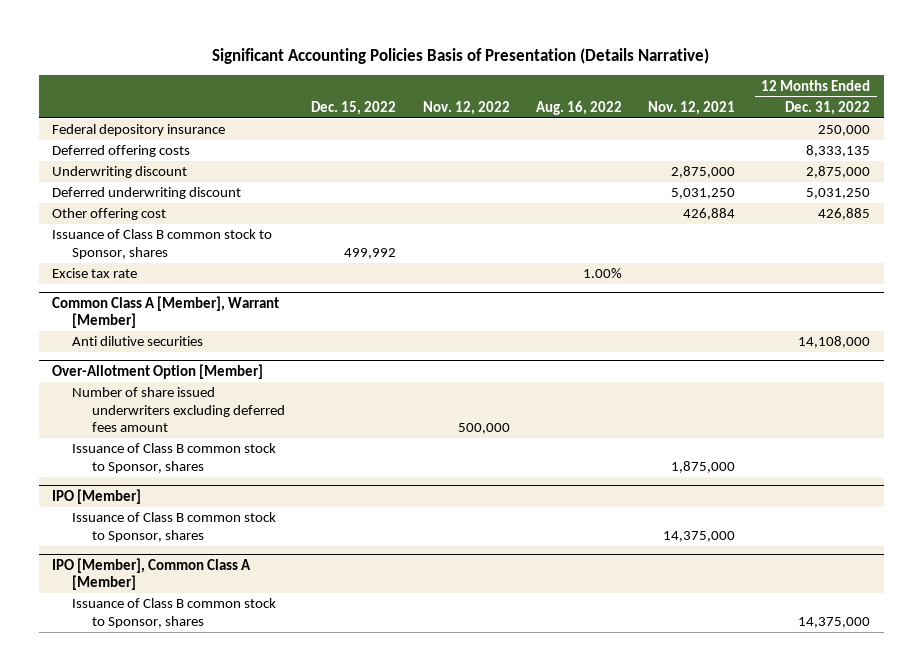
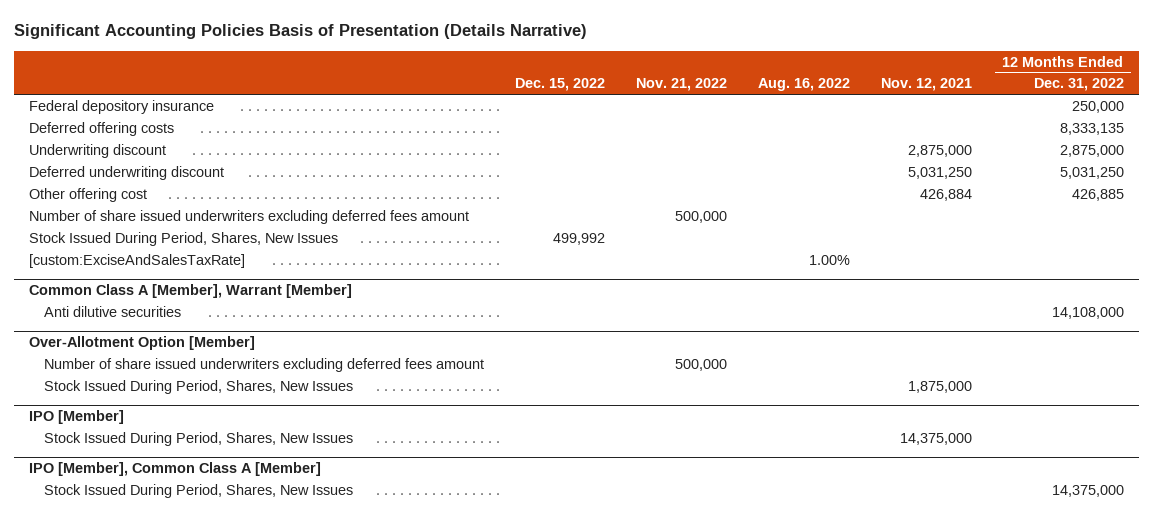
[422,100,510,115] Nov. 12, 2022 -> none
none -> [635,78,727,92] Nov. 21, 2022
[51,268,137,279] Excise tax rate -> none
none -> [29,209,470,224] Number of share issued underwriters excluding deferred fees amount
[51,229,272,259] Issuance of Class B common stock to Sponsor, shares -> [29,231,339,246] Stock Issued During Period, Shares, New Issues
none -> [29,253,246,268] [custom:ExciseAndSalesTaxRate]
[72,443,277,473] Issuance of Class B common stock to Sponsor, shares -> [44,379,354,394] Stock Issued During Period, Shares, New Issues
[72,512,277,542] Issuance of Class B common stock to Sponsor, shares -> [44,431,354,446] Stock Issued During Period, Shares, New Issues
[72,598,277,628] Issuance of Class B common stock to Sponsor, shares -> [44,483,354,498] Stock Issued During Period, Shares, New Issues

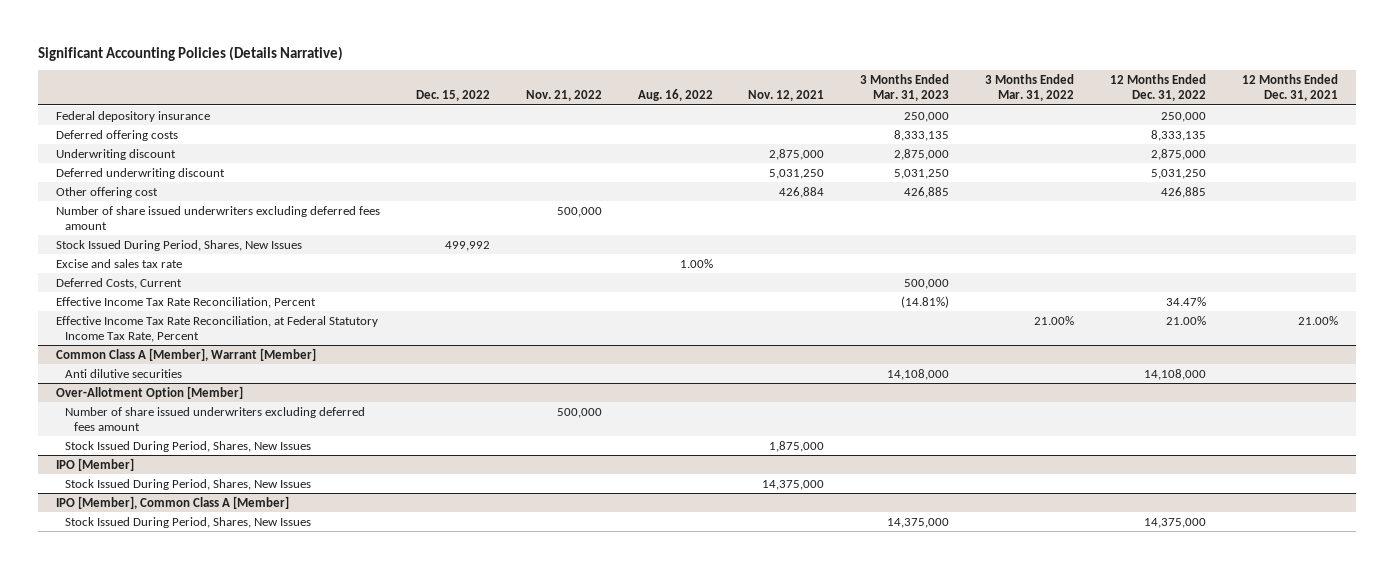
[13,24,587,40] Significant Accounting Policies Basis of Presentation (Details Narrative) -> [38,45,344,61] Significant Accounting Policies (Details Narrative)
none -> [860,74,950,102] 3 Months Ended Mar. 31, 2023
none -> [985,74,1075,102] 3 Months Ended Mar. 31, 2022
none -> [1241,74,1338,102] 12 Months Ended Dec. 31, 2021
[29,253,246,268] [custom:ExciseAndSalesTaxRate] -> [56,258,183,268] Excise and sales tax rate
none -> [56,277,183,289] Deferred Costs, Current
none -> [56,296,317,308] Effective Income Tax Rate Reconciliation, Percent
none -> [56,315,379,342] Effective Income Tax Rate Reconciliation, at Federal Statutory Income Tax Rate, Percent

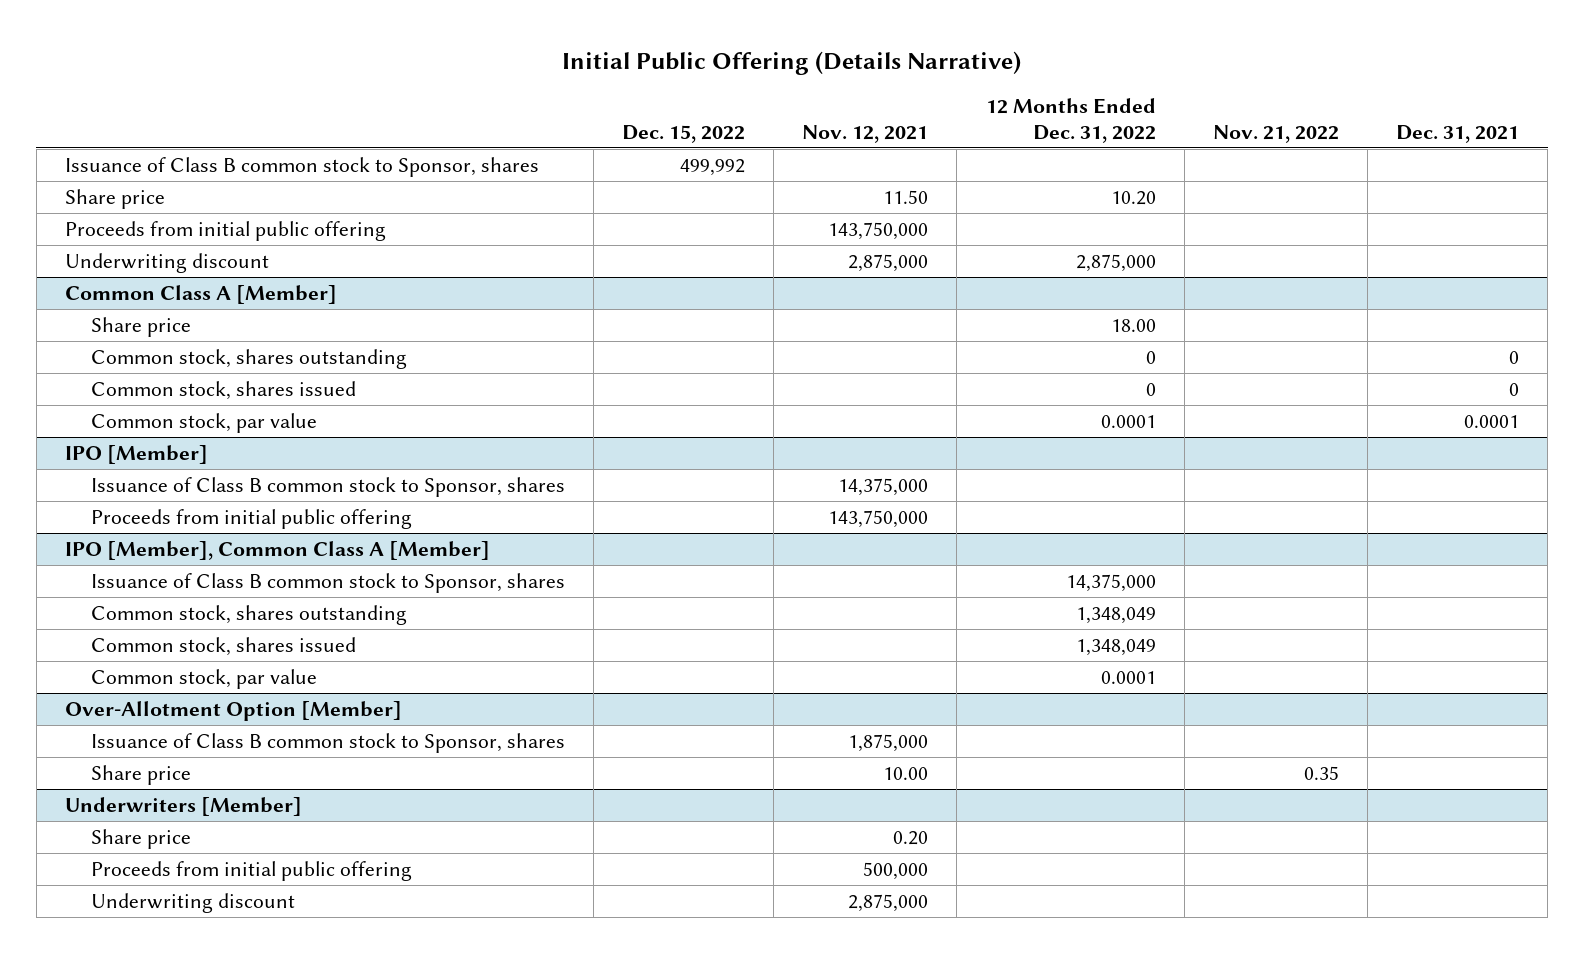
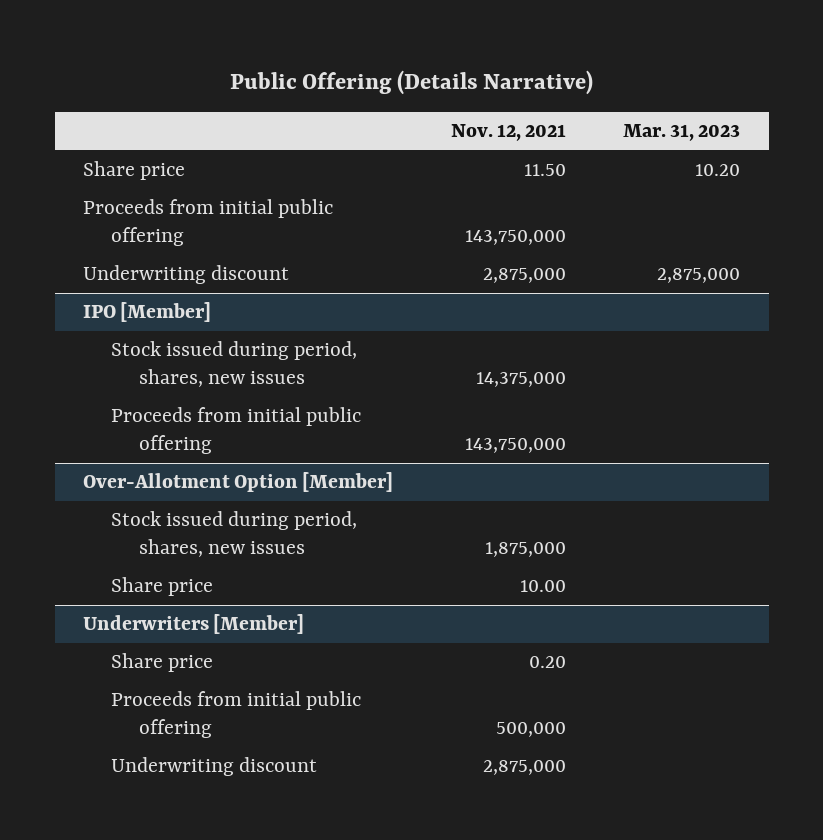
[562,51,1022,76] Initial Public Offering (Details Narrative) -> [229,70,593,96] Public Offering (Details Narrative)
[621,124,745,143] Dec. 15, 2022 -> none
[985,98,1156,143] 12 Months Ended Dec. 31, 2022 -> none
[1212,124,1339,143] Nov. 21, 2022 -> none
[1396,124,1520,143] Dec. 31, 2021 -> none
none -> [623,124,741,142] Mar. 31, 2023
[64,156,539,177] Issuance of Class B common stock to Sponsor, shares -> none
[64,284,337,304] Common Class A [Member] -> none
[90,316,191,337] Share price -> none
[90,348,407,369] Common stock, shares outstanding -> none
[90,380,356,400] Common stock, shares issued -> none
[90,412,317,433] Common stock, par value -> none
[90,476,565,497] Issuance of Class B common stock to Sponsor, shares -> [111,341,358,388] Stock issued during period, shares, new issues
[64,540,490,560] IPO [Member], Common Class A [Member] -> none
[90,572,565,593] Issuance of Class B common stock to Sponsor, shares -> none
[90,604,407,625] Common stock, shares outstanding -> none
[90,636,356,656] Common stock, shares issued -> none
[90,668,317,689] Common stock, par value -> none
[90,732,565,753] Issuance of Class B common stock to Sponsor, shares -> [111,511,358,558] Stock issued during period, shares, new issues

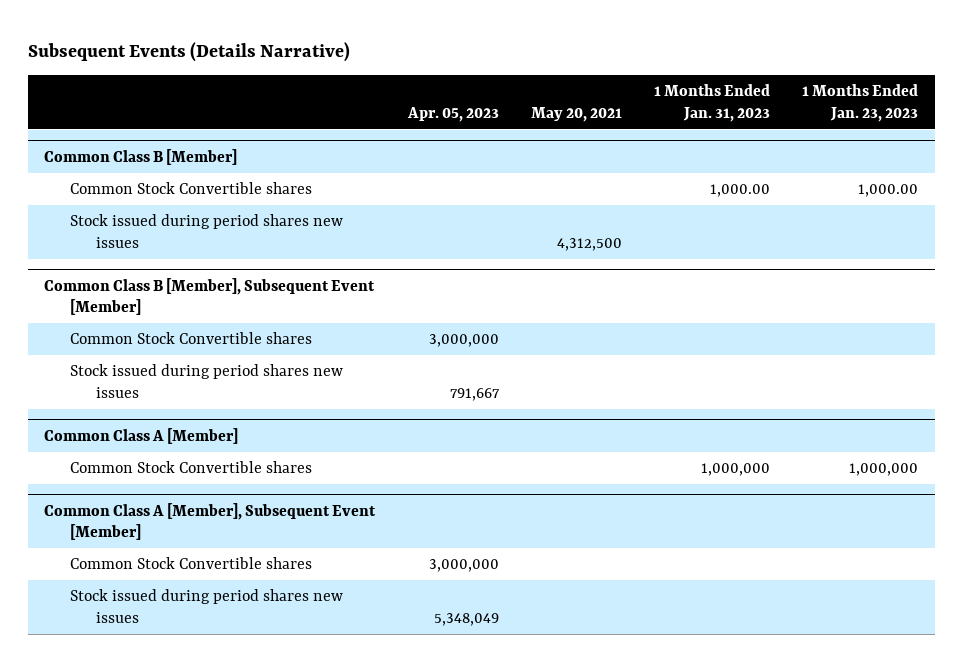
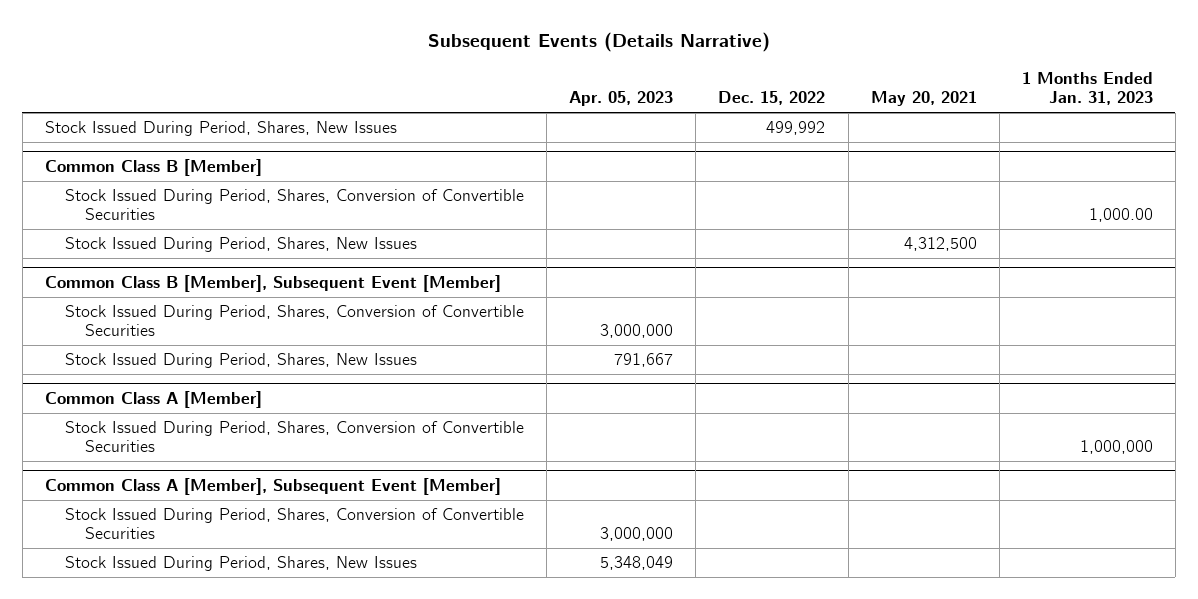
[802,84,919,122] 1 Months Ended Jan. 23, 2023 -> none
none -> [718,91,826,106] Dec. 15, 2022
none -> [44,121,397,137] Stock Issued During Period, Shares, New Issues
[70,182,313,195] Common Stock Convertible shares -> [65,189,525,221] Stock Issued During Period, Shares, Conversion of Convertible Securities
[70,214,344,248] Stock issued during period shares new issues -> [65,237,418,253] Stock Issued During Period, Shares, New Issues
[70,332,313,345] Common Stock Convertible shares -> [65,305,525,337] Stock Issued During Period, Shares, Conversion of Convertible Securities
[70,364,344,398] Stock issued during period shares new issues -> [65,353,418,369] Stock Issued During Period, Shares, New Issues
[70,461,313,474] Common Stock Convertible shares -> [65,421,525,453] Stock Issued During Period, Shares, Conversion of Convertible Securities
[70,557,313,570] Common Stock Convertible shares -> [65,508,525,540] Stock Issued During Period, Shares, Conversion of Convertible Securities
[70,589,344,623] Stock issued during period shares new issues -> [65,556,418,572] Stock Issued During Period, Shares, New Issues

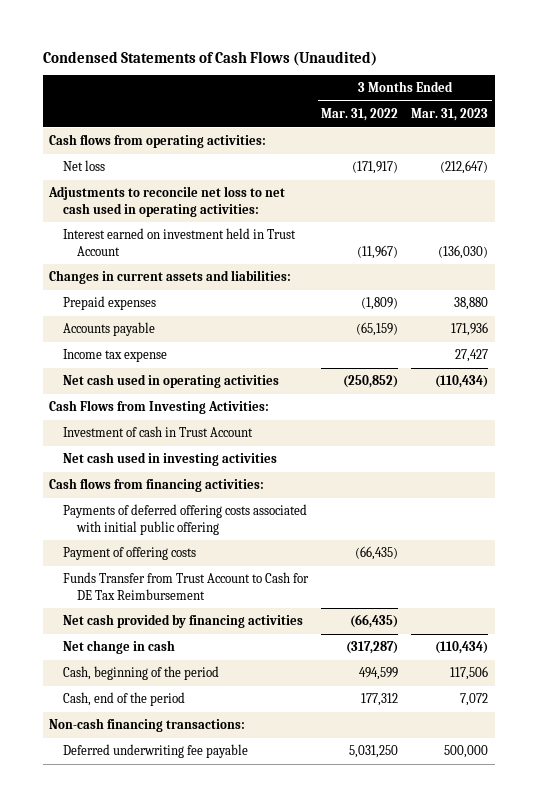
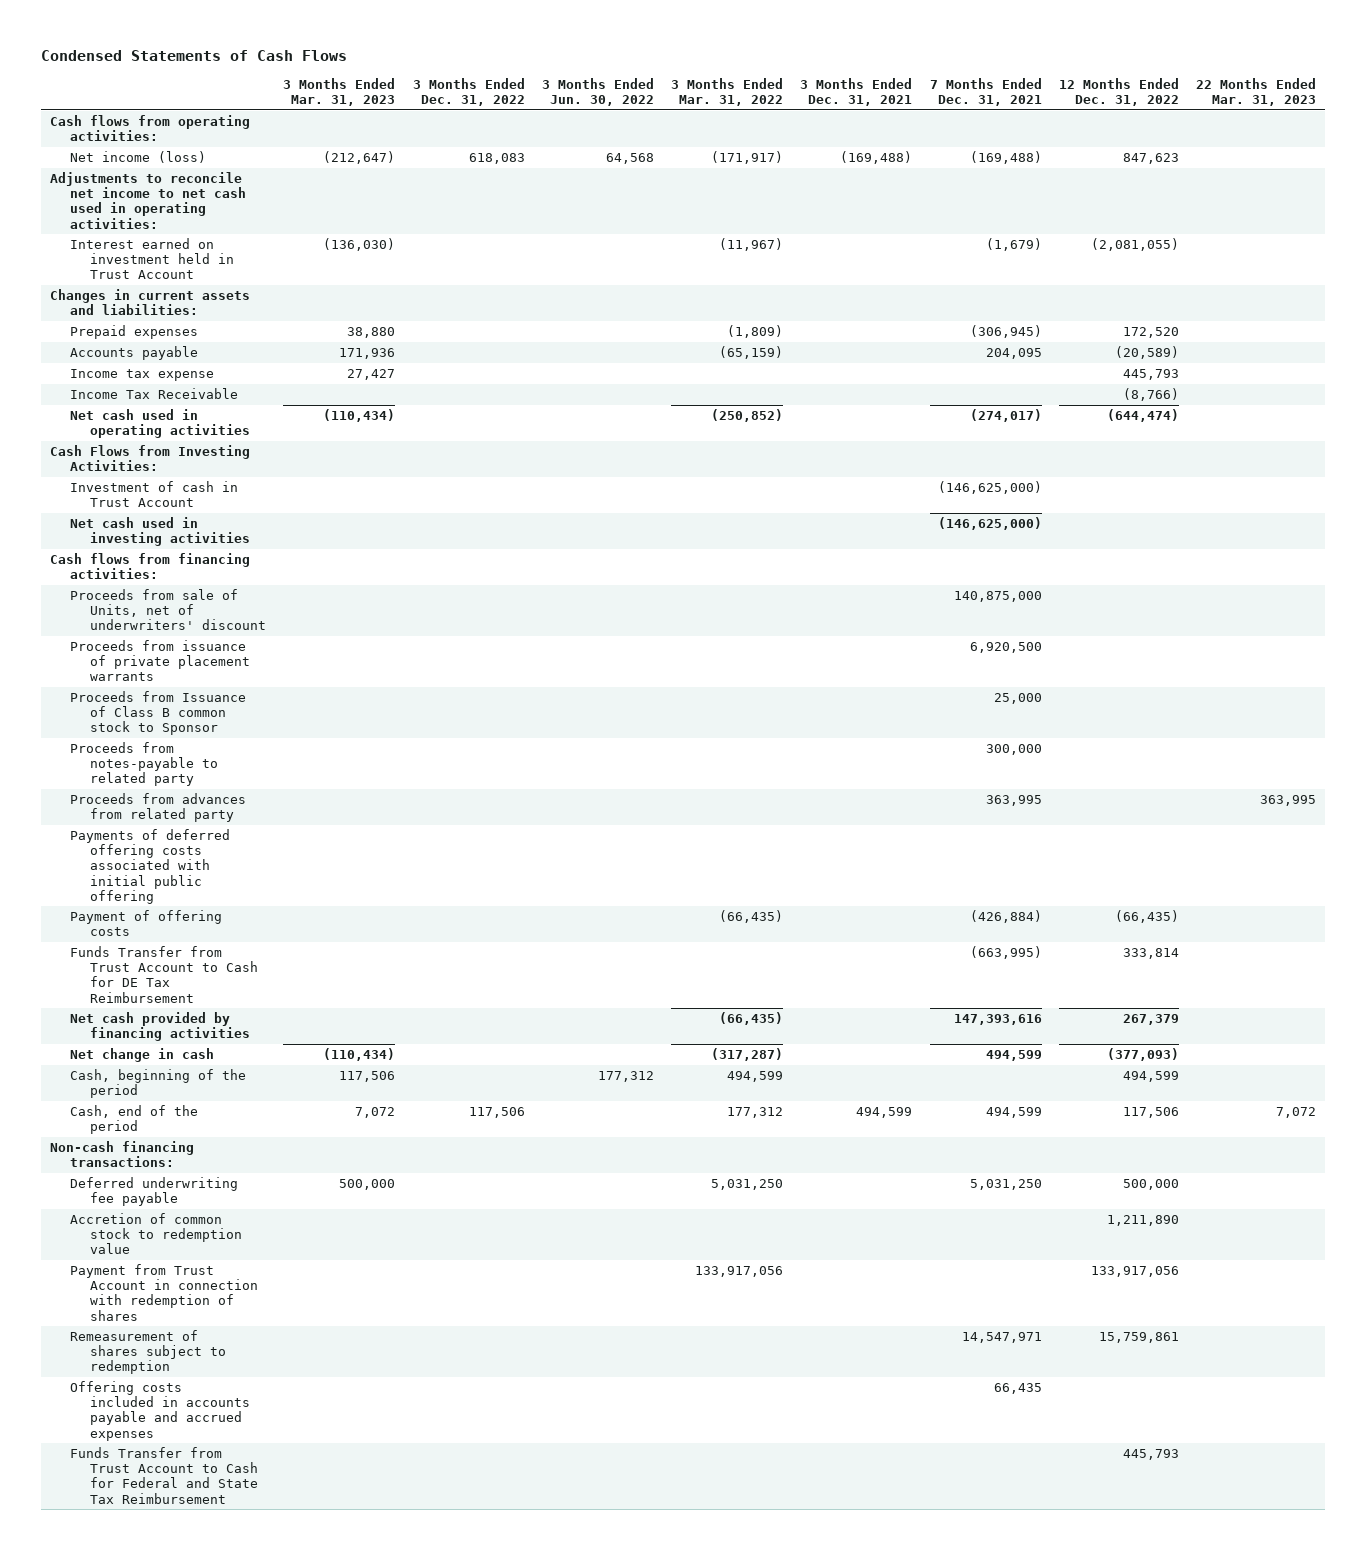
[42,50,377,66] Condensed Statements of Cash Flows (Unaudited) -> [41,50,348,62] Condensed Statements of Cash Flows
none -> [412,78,525,107] 3 Months Ended Dec. 31, 2022
none -> [541,78,654,107] 3 Months Ended Jun. 30, 2022
none -> [800,78,913,107] 3 Months Ended Dec. 31, 2021
none -> [929,78,1042,107] 7 Months Ended Dec. 31, 2021
none -> [1058,78,1179,107] 12 Months Ended Dec. 31, 2022
none -> [1196,78,1317,107] 22 Months Ended Mar. 31, 2023
[63,160,106,172] Net loss -> [69,151,206,164] Net income (loss)
[48,186,286,217] Adjustments to reconcile net loss to net cash used in operating activities: -> [49,172,246,229] Adjustments to reconcile net income to net cash used in operating activities:
none -> [69,388,238,400] Income Tax Receivable
none -> [69,589,267,631] Proceeds from sale of Units, net of underwriters' discount
none -> [69,640,251,682] Proceeds from issuance of private placement warrants
none -> [69,691,246,736] Proceeds from Issuance of Class B common stock to Sponsor
none -> [69,742,219,787] Proceeds from notes-payable to related party
none -> [69,793,246,823] Proceeds from advances from related party
none -> [69,1213,243,1255] Accretion of common stock to redemption value
none -> [69,1264,259,1321] Payment from Trust Account in connection with redemption of shares
none -> [69,1330,227,1375] Remeasurement of shares subject to redemption
none -> [69,1381,251,1441] Offering costs included in accounts payable and accrued expenses
none -> [69,1447,259,1504] Funds Transfer from Trust Account to Cash for Federal and State Tax Reimbursement

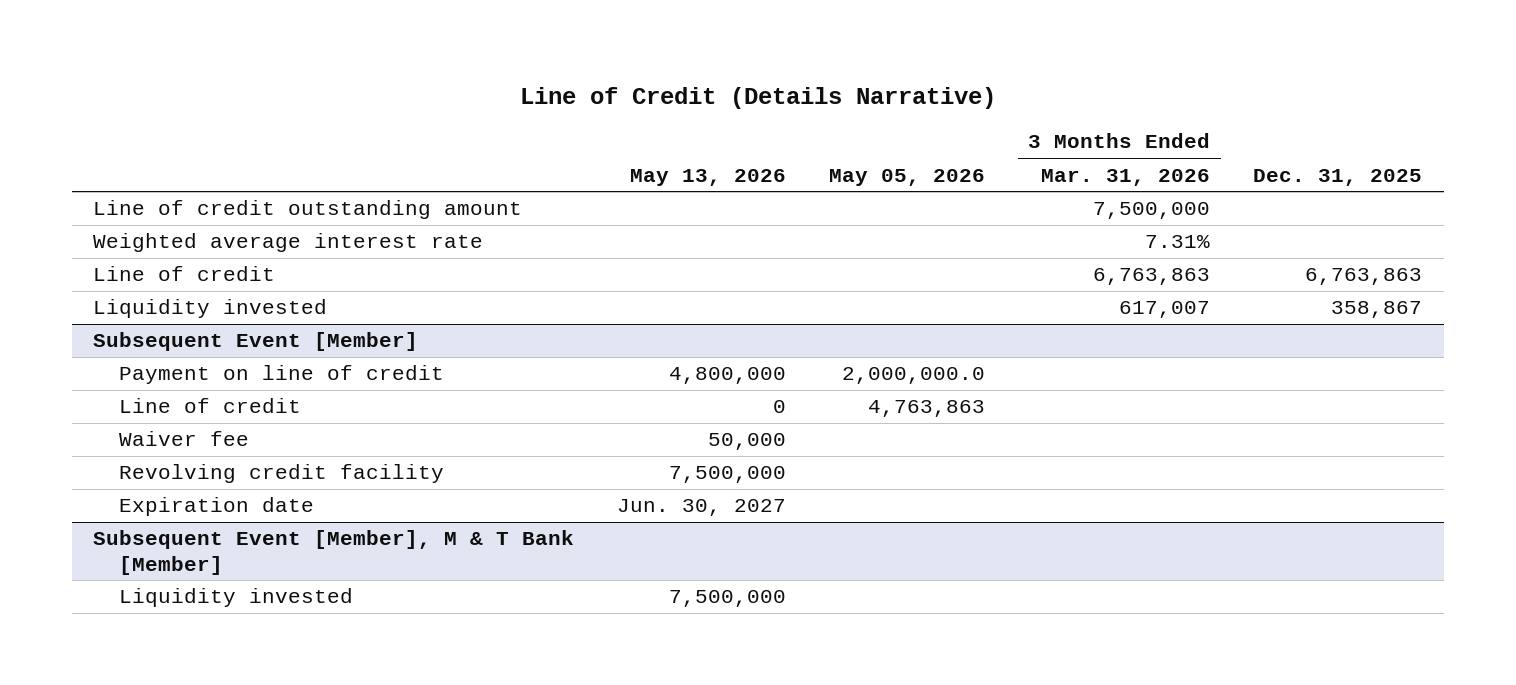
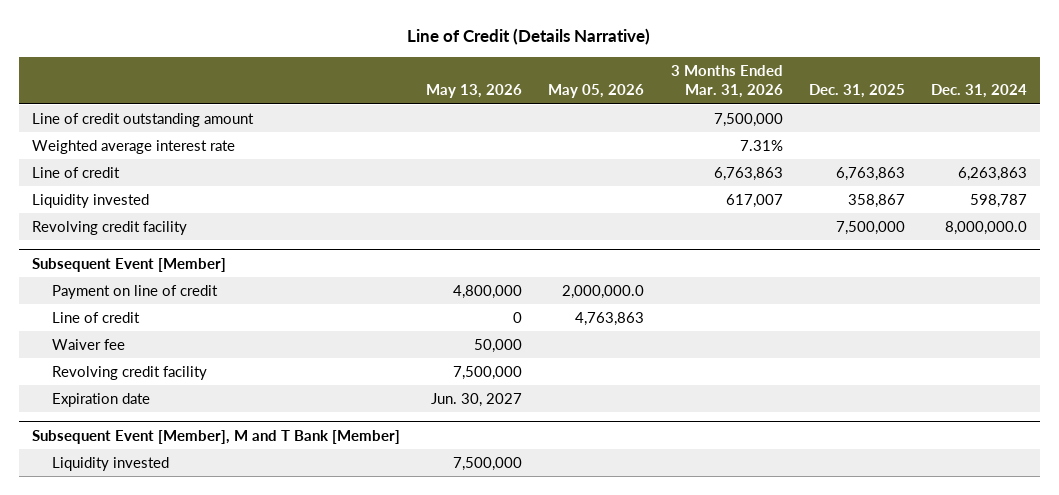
none -> [930,84,1027,99] Dec. 31, 2024
none -> [32,221,188,236] Revolving credit facility
[93,530,575,575] Subsequent Event [Member], M & T Bank [Member] -> [32,429,401,444] Subsequent Event [Member], M and T Bank [Member]

